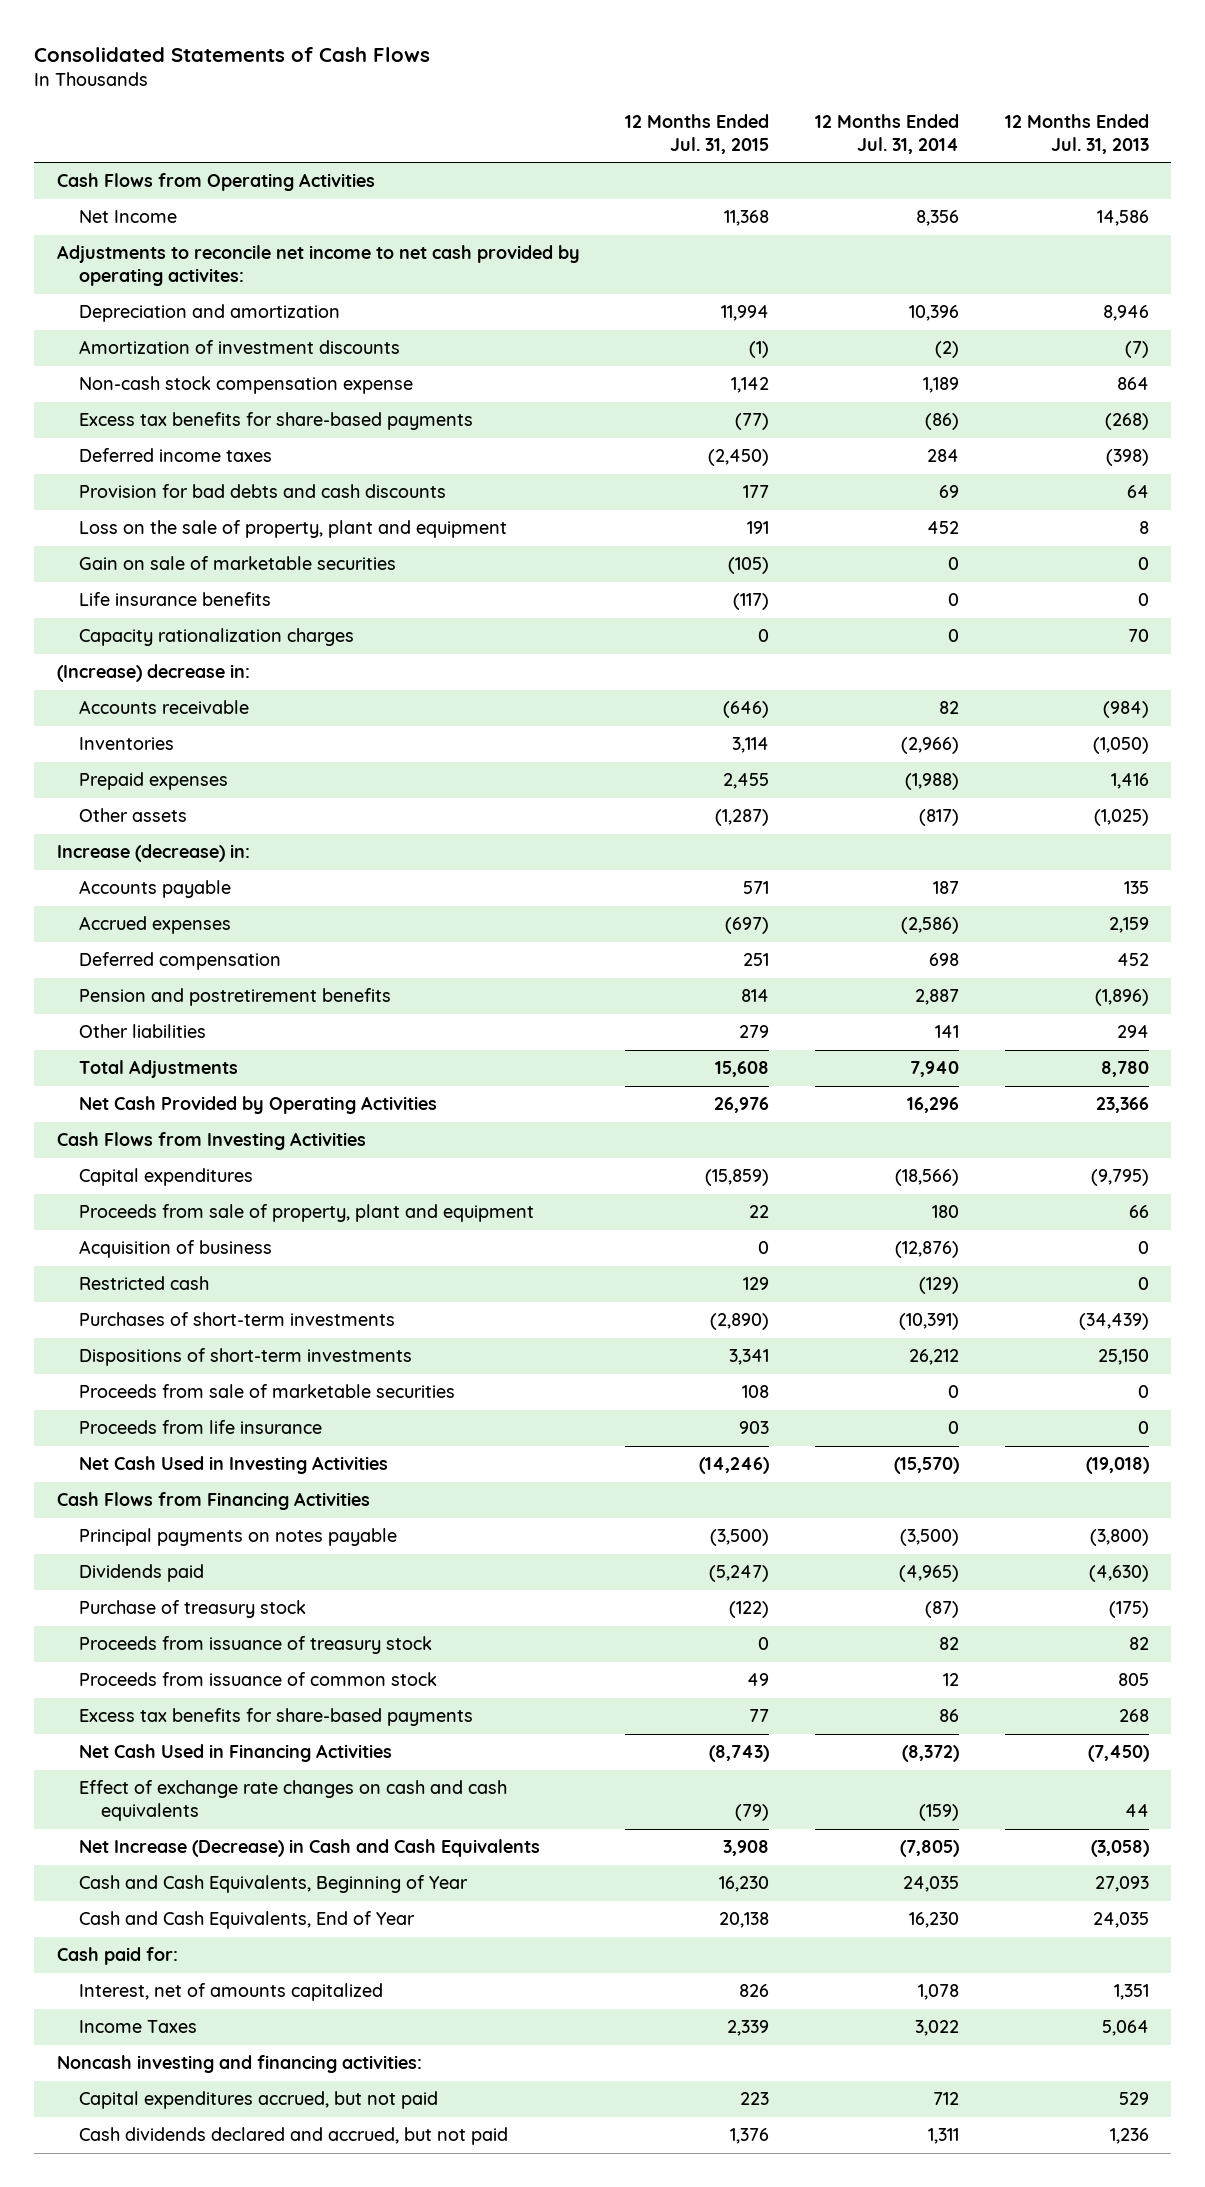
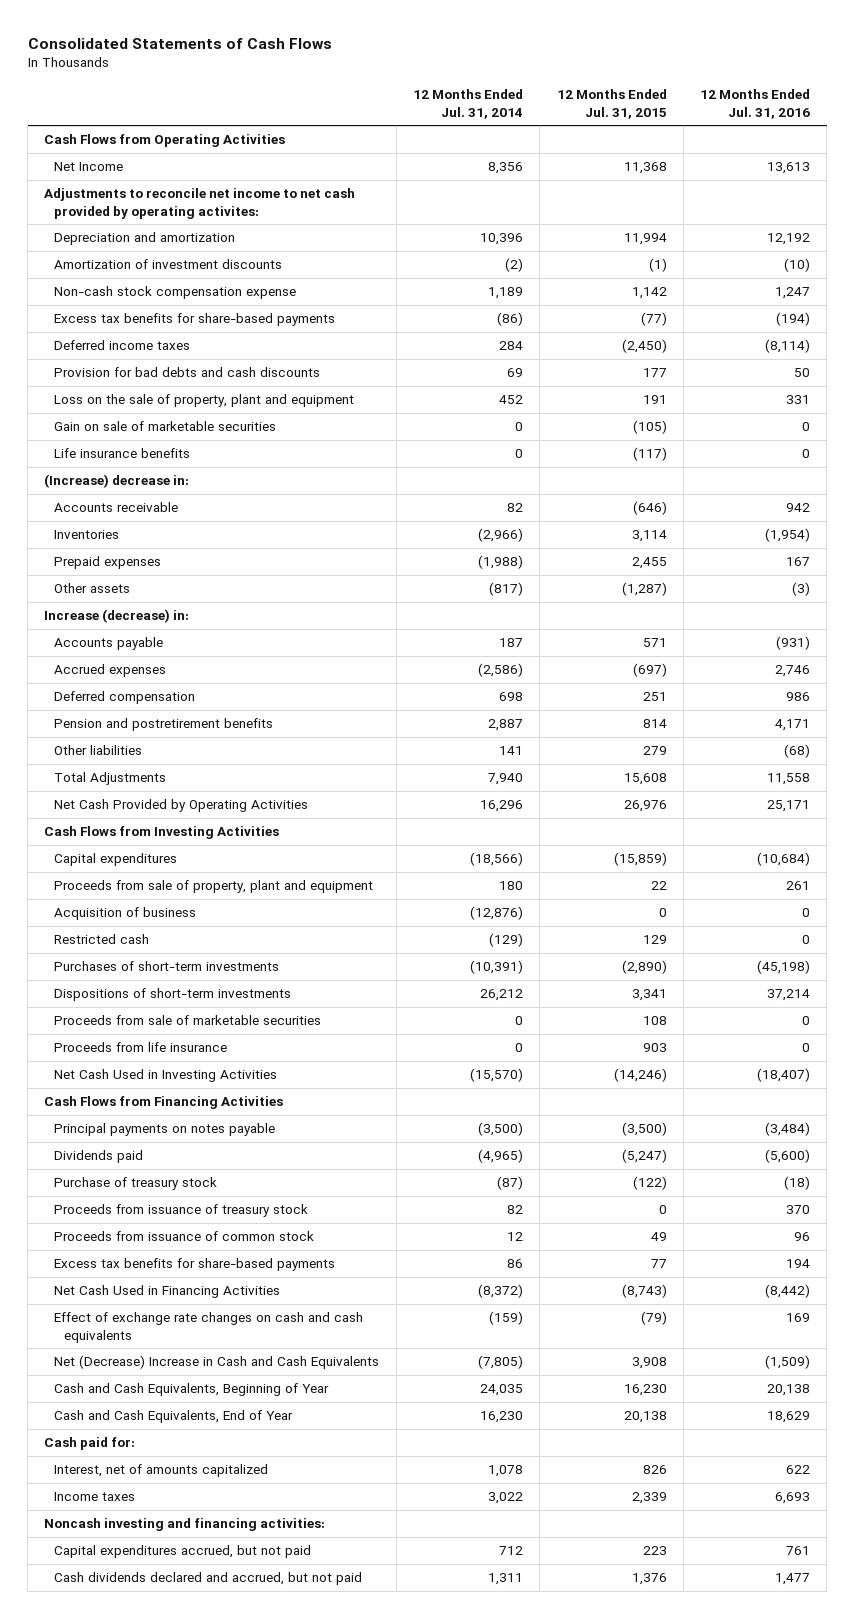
[1004,114,1149,154] 12 Months Ended Jul. 31, 2013 -> none
none -> [700,89,811,119] 12 Months Ended Jul. 31, 2016
[78,628,354,647] Capacity rationalization charges -> none
[78,1839,540,1858] Net Increase (Decrease) in Cash and Cash Equivalents -> [54,1355,380,1370] Net (Decrease) Increase in Cash and Cash Equivalents
[78,2020,197,2034] Income Taxes -> [54,1492,136,1502] Income taxes

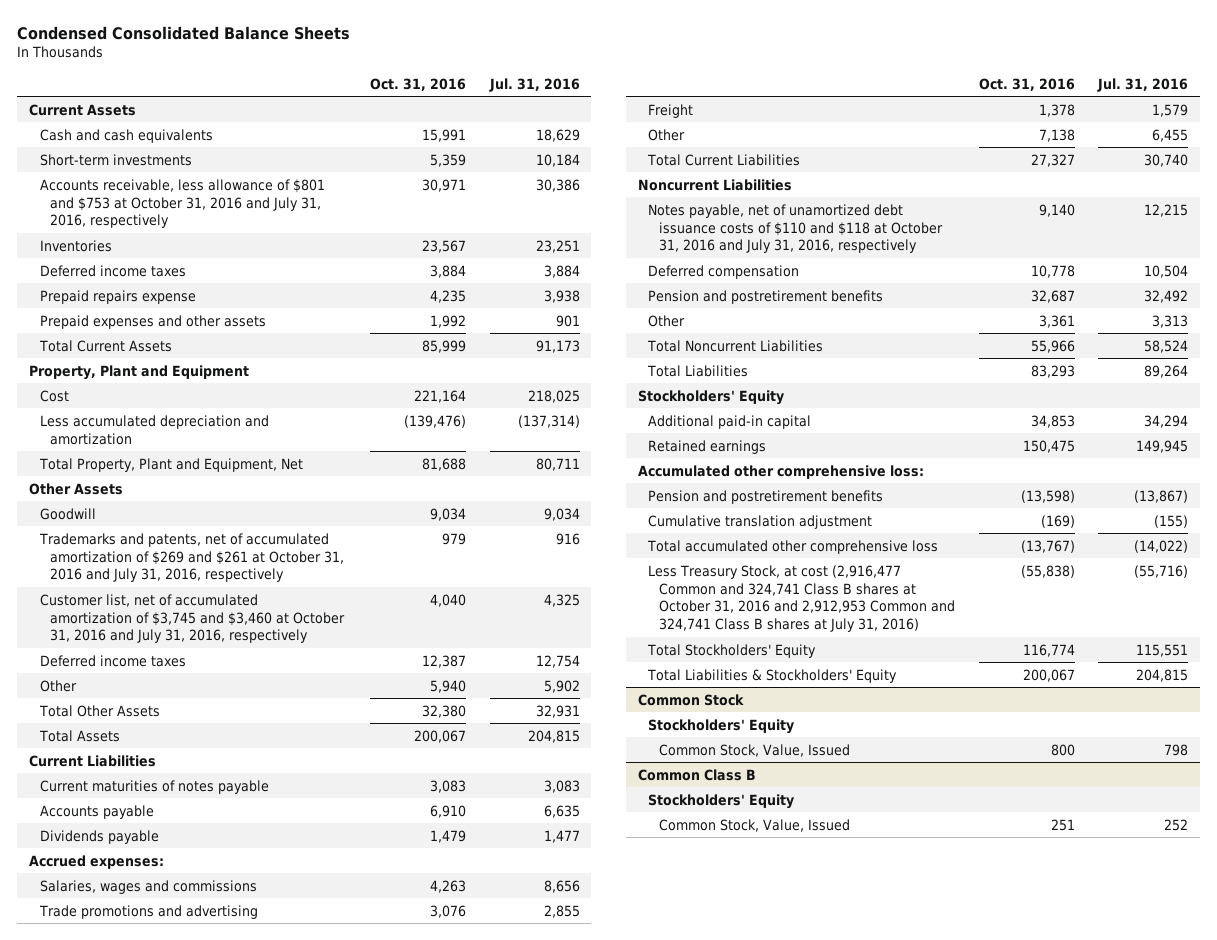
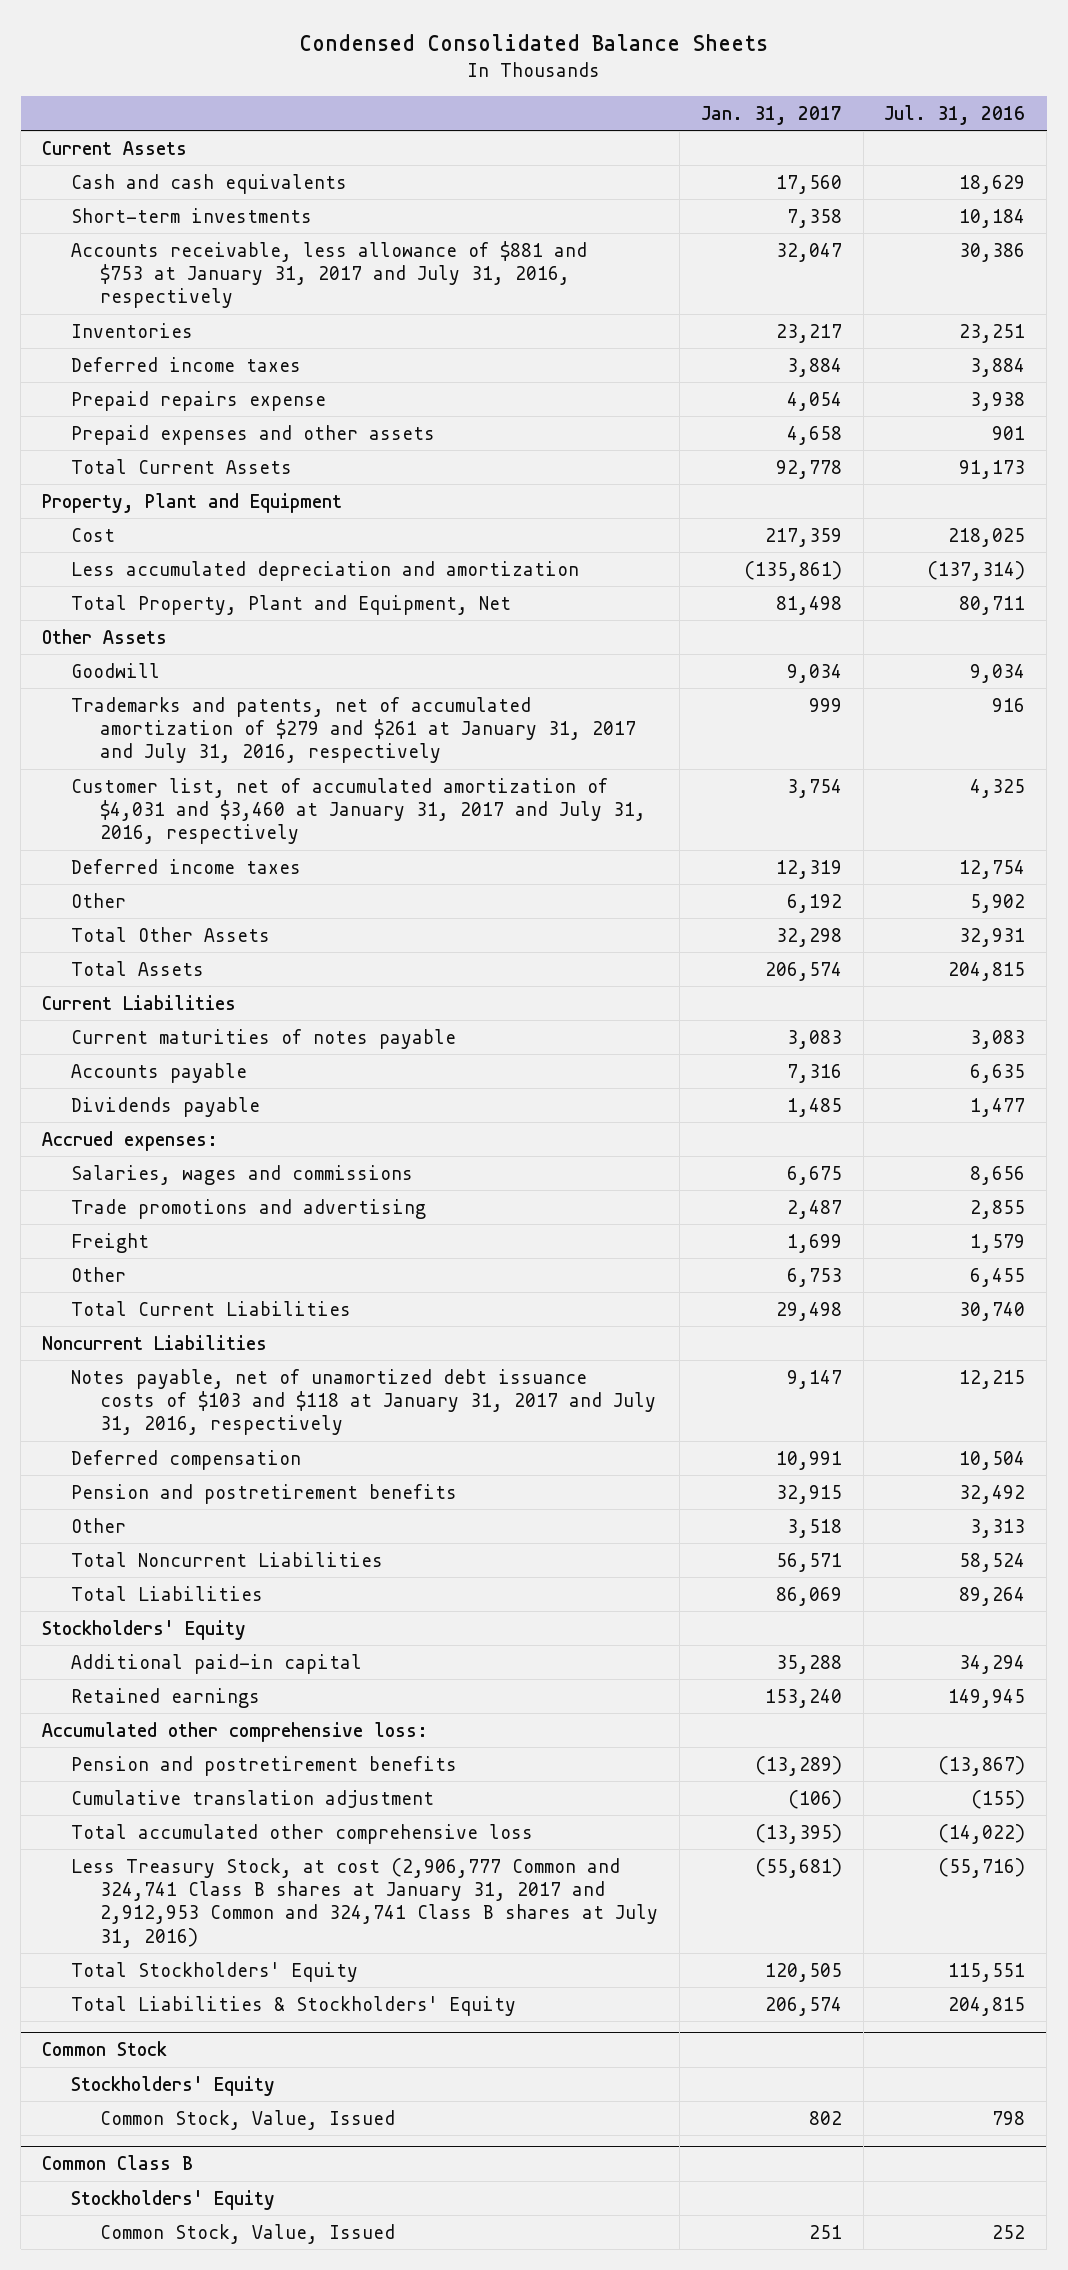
[369,77,466,91] Oct. 31, 2016 -> none
none -> [700,105,842,125] Jan. 31, 2017
[39,178,325,229] Accounts receivable, less allowance of $801 and $753 at October 31, 2016 and July 31, 2016, respectively -> [71,240,588,309] Accounts receivable, less allowance of $881 and $753 at January 31, 2017 and July 31, 2016, respectively
[38,532,345,583] Trademarks and patents, net of accumulated amortization of $269 and $261 at October 31, 2016 and July 31, 2016, respectively -> [71,696,636,764] Trademarks and patents, net of accumulated amortization of $279 and $261 at January 31, 2017 and July 31, 2016, respectively
[39,593,346,644] Customer list, net of accumulated amortization of $3,745 and $3,460 at October 31, 2016 and July 31, 2016, respectively -> [71,777,646,845] Customer list, net of accumulated amortization of $4,031 and $3,460 at January 31, 2017 and July 31, 2016, respectively
[648,203,943,254] Notes payable, net of unamortized debt issuance costs of $110 and $118 at October 31, 2016 and July 31, 2016, respectively -> [71,1368,656,1436] Notes payable, net of unamortized debt issuance costs of $103 and $118 at January 31, 2017 and July 31, 2016, respectively
[648,564,955,633] Less Treasury Stock, at cost (2,916,477 Common and 324,741 Class B shares at October 31, 2016 and 2,912,953 Common and 324,741 Class B shares at July 31, 2016) -> [71,1857,658,1948] Less Treasury Stock, at cost (2,906,777 Common and 324,741 Class B shares at January 31, 2017 and 2,912,953 Common and 324,741 Class B shares at July 31, 2016)

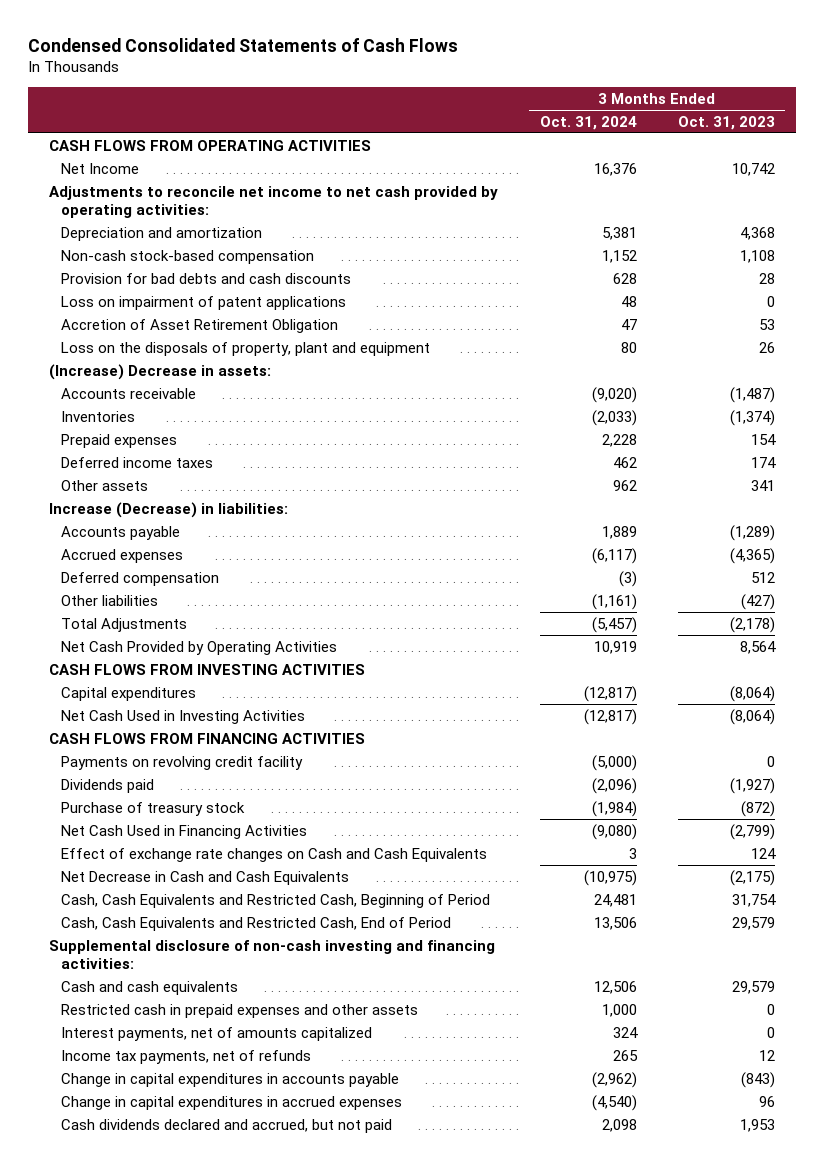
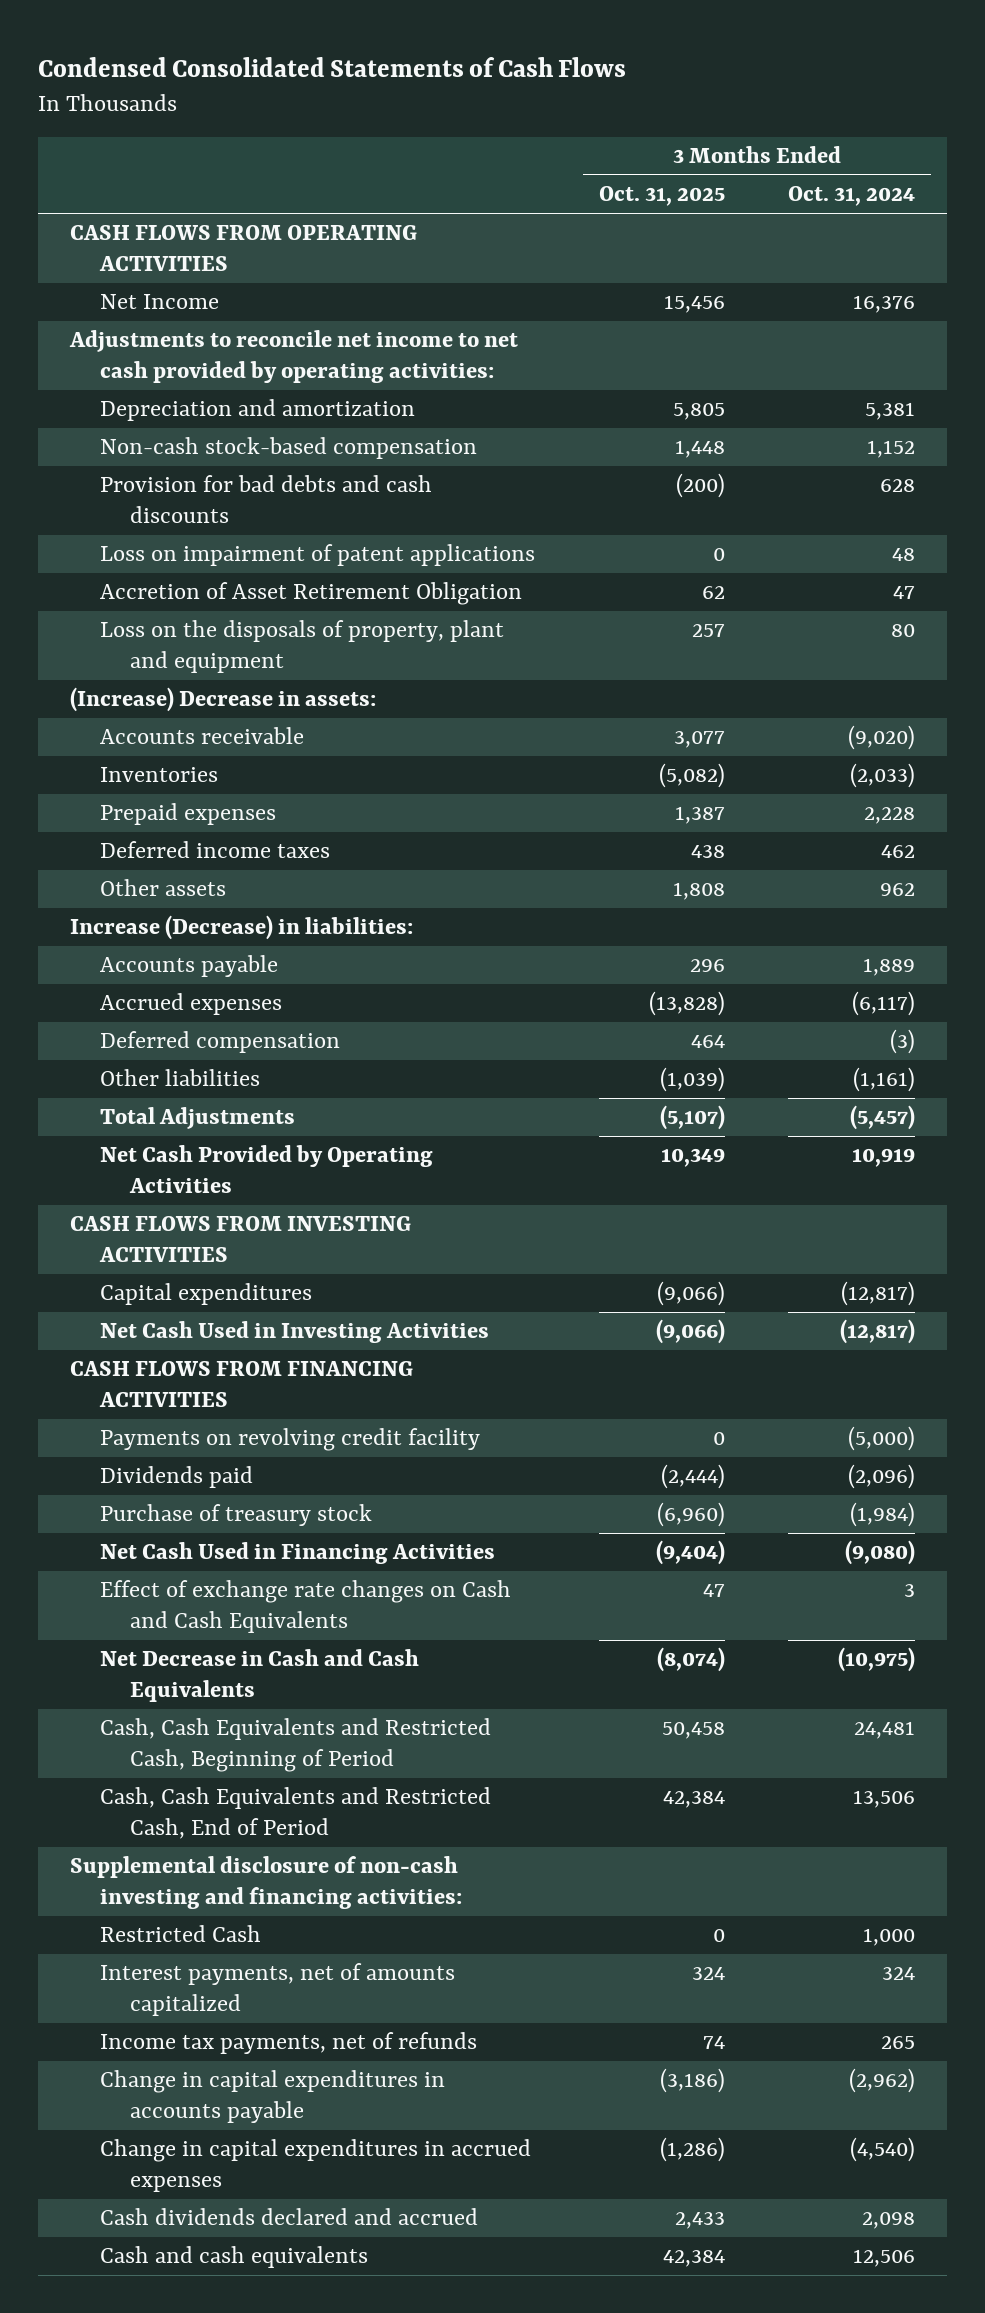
[678,115,776,130] Oct. 31, 2023 -> none
none -> [598,186,725,207] Oct. 31, 2025
[61,1003,419,1018] Restricted cash in prepaid expenses and other assets -> [99,1925,261,1943] Restricted Cash
[61,1118,393,1133] Cash dividends declared and accrued, but not paid -> [99,2208,478,2226] Cash dividends declared and accrued
[61,980,239,995] Cash and cash equivalents -> [99,2246,368,2269] Cash and cash equivalents

